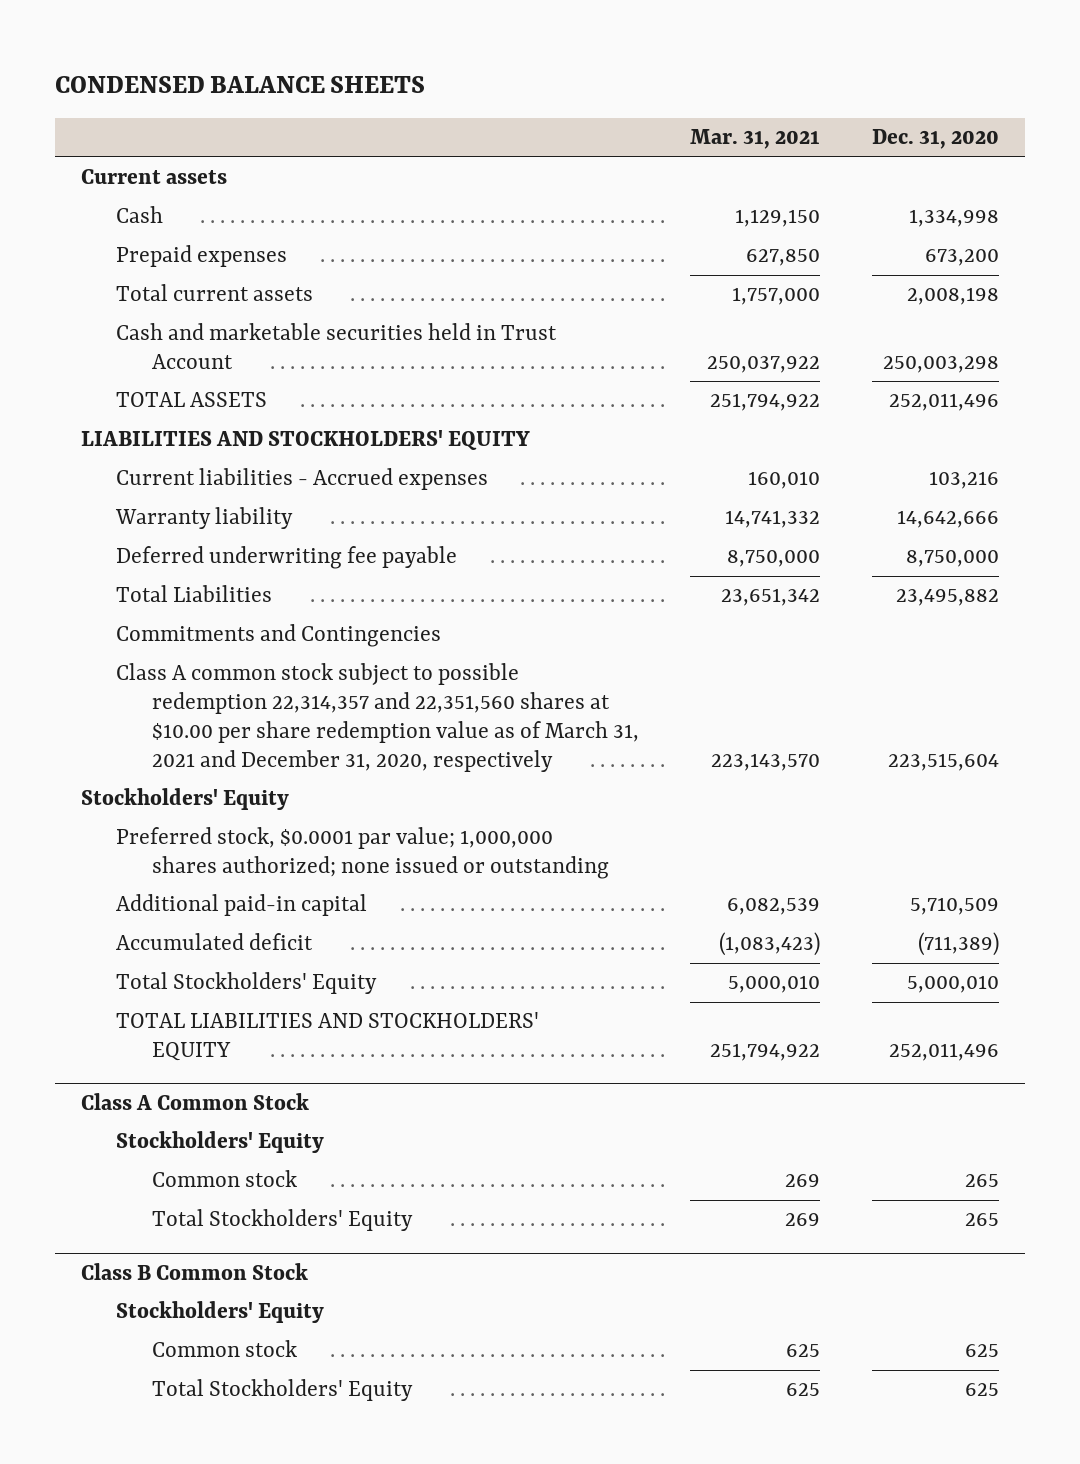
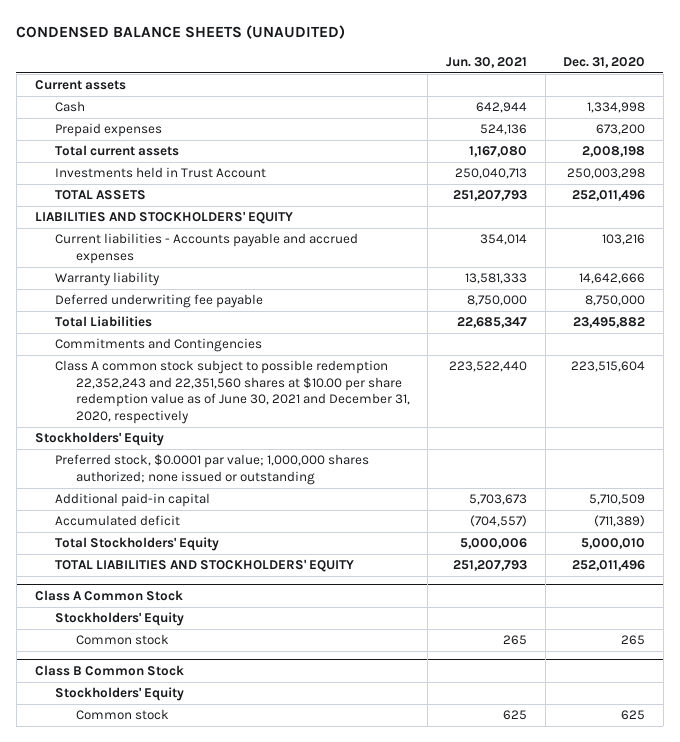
[55,76,426,94] CONDENSED BALANCE SHEETS -> [16,25,346,40] CONDENSED BALANCE SHEETS (UNAUDITED)
[690,129,821,150] Mar. 31, 2021 -> none
none -> [445,57,527,69] Jun. 30, 2021
[116,323,558,370] Cash and marketable securities held in Trust Account -> [55,167,267,179] Investments held in Trust Account
[116,468,489,491] Current liabilities - Accrued expenses -> [55,233,359,264] Current liabilities - Accounts payable and accrued expenses
[116,663,640,773] Class A common stock subject to possible redemption 22,314,357 and 22,351,560 shares at $10.00 per share redemption value as of March 31, 2021 and December 31, 2020, respectively -> [55,360,410,424] Class A common stock subject to possible redemption 22,352,243 and 22,351,560 shares at $10.00 per share redemption value as of June 30, 2021 and December 31, 2020, respectively
[152,1209,414,1232] Total Stockholders' Equity -> none
[152,1379,414,1402] Total Stockholders' Equity -> none

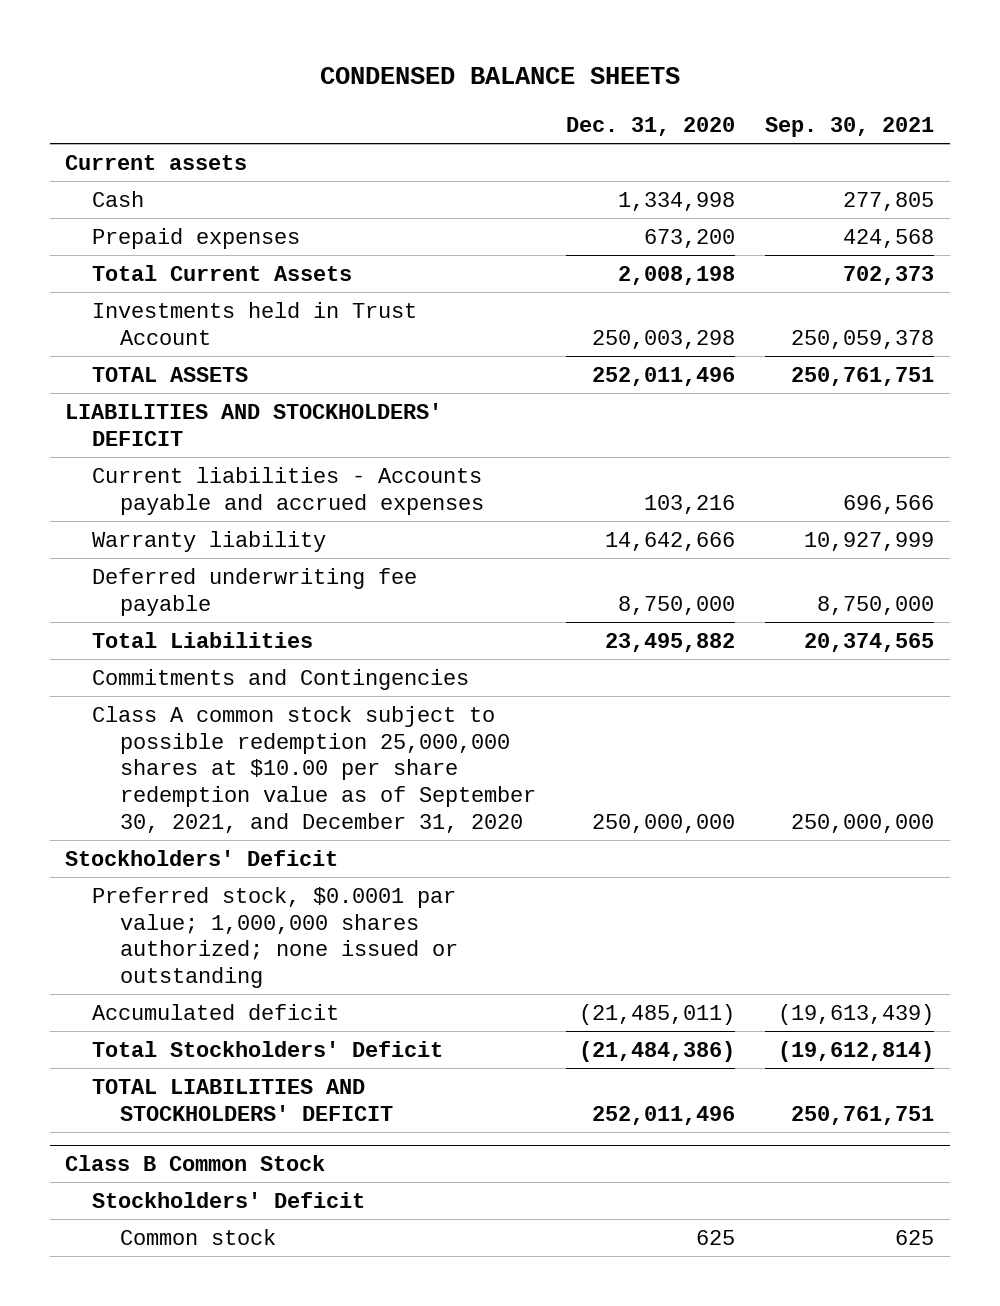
[16,25,346,40] CONDENSED BALANCE SHEETS (UNAUDITED) -> [319,67,680,85] CONDENSED BALANCE SHEETS
[445,57,527,69] Jun. 30, 2021 -> none
none -> [765,117,935,138] Sep. 30, 2021
[55,145,180,157] Total current assets -> [92,264,353,281] Total Current Assets
[34,211,293,225] LIABILITIES AND STOCKHOLDERS' EQUITY -> [65,402,443,446] LIABILITIES AND STOCKHOLDERS' DEFICIT
[55,360,410,424] Class A common stock subject to possible redemption 22,352,243 and 22,351,560 shares at $10.00 per share redemption value as of June 30, 2021 and December 31, 2020, respectively -> [92,705,536,834] Class A common stock subject to possible redemption 25,000,000 shares at $10.00 per share redemption value as of September 30, 2021, and December 31, 2020
[571,361,646,373] 223,515,604 -> [591,814,735,834] 250,000,000
[34,432,164,447] Stockholders' Equity -> [65,849,339,866] Stockholders' Deficit
[55,493,211,508] Additional paid-in capital -> none
[34,589,183,601] Class A Common Stock -> none
[55,612,185,627] Stockholders' Equity -> none
[75,634,169,646] Common stock -> none
[594,515,646,528] (711,389) -> [578,1003,735,1025] (21,485,011)
[55,537,220,552] Total Stockholders' Equity -> [92,1040,444,1057] Total Stockholders' Deficit
[581,538,646,550] 5,000,010 -> [578,1040,735,1062] (21,484,386)
[55,559,355,573] TOTAL LIABILITIES AND STOCKHOLDERS' EQUITY -> [92,1078,393,1121] TOTAL LIABILITIES AND STOCKHOLDERS' DEFICIT
[55,687,185,702] Stockholders' Equity -> [92,1191,366,1208] Stockholders' Deficit

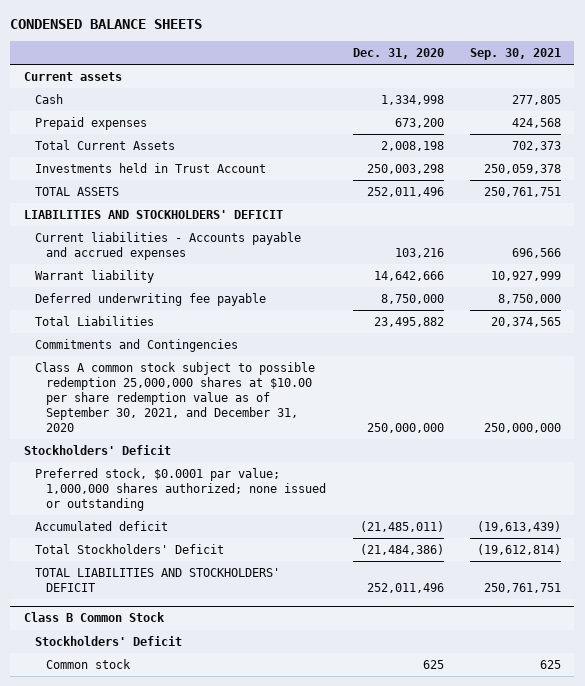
[92,530,327,552] Warranty liability -> [34,269,154,283] Warrant liability

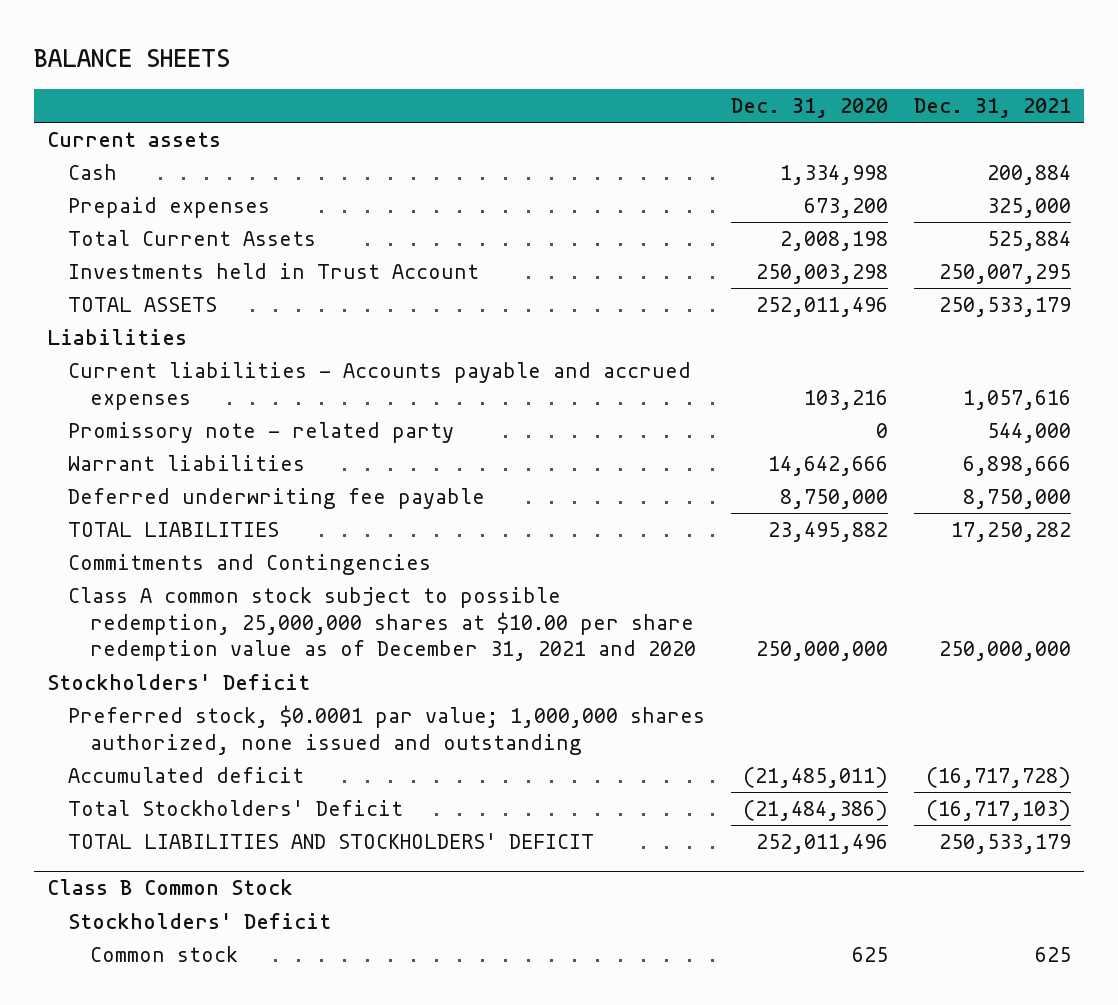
[10,18,203,29] CONDENSED BALANCE SHEETS -> [33,49,230,68] BALANCE SHEETS
[470,47,562,60] Sep. 30, 2021 -> none
none -> [913,97,1071,118] Dec. 31, 2021
[23,209,283,219] LIABILITIES AND STOCKHOLDERS' DEFICIT -> none
none -> [46,329,187,346] Liabilities
none -> [68,422,455,444] Promissory note - related party
[34,269,154,283] Warrant liability -> [68,455,306,472] Warrant liabilities
[34,315,154,326] Total Liabilities -> [68,522,280,538] TOTAL LIABILITIES
[34,361,315,432] Class A common stock subject to possible redemption 25,000,000 shares at $10.00 per share redemption value as of September 30, 2021, and December 31, 2020 -> [68,587,696,662] Class A common stock subject to possible redemption, 25,000,000 shares at $10.00 per share redemption value as of December 31, 2021 and 2020
[34,467,327,511] Preferred stock, $0.0001 par value; 1,000,000 shares authorized; none issued or outstanding -> [68,705,706,755] Preferred stock, $0.0001 par value; 1,000,000 shares authorized, none issued and outstanding

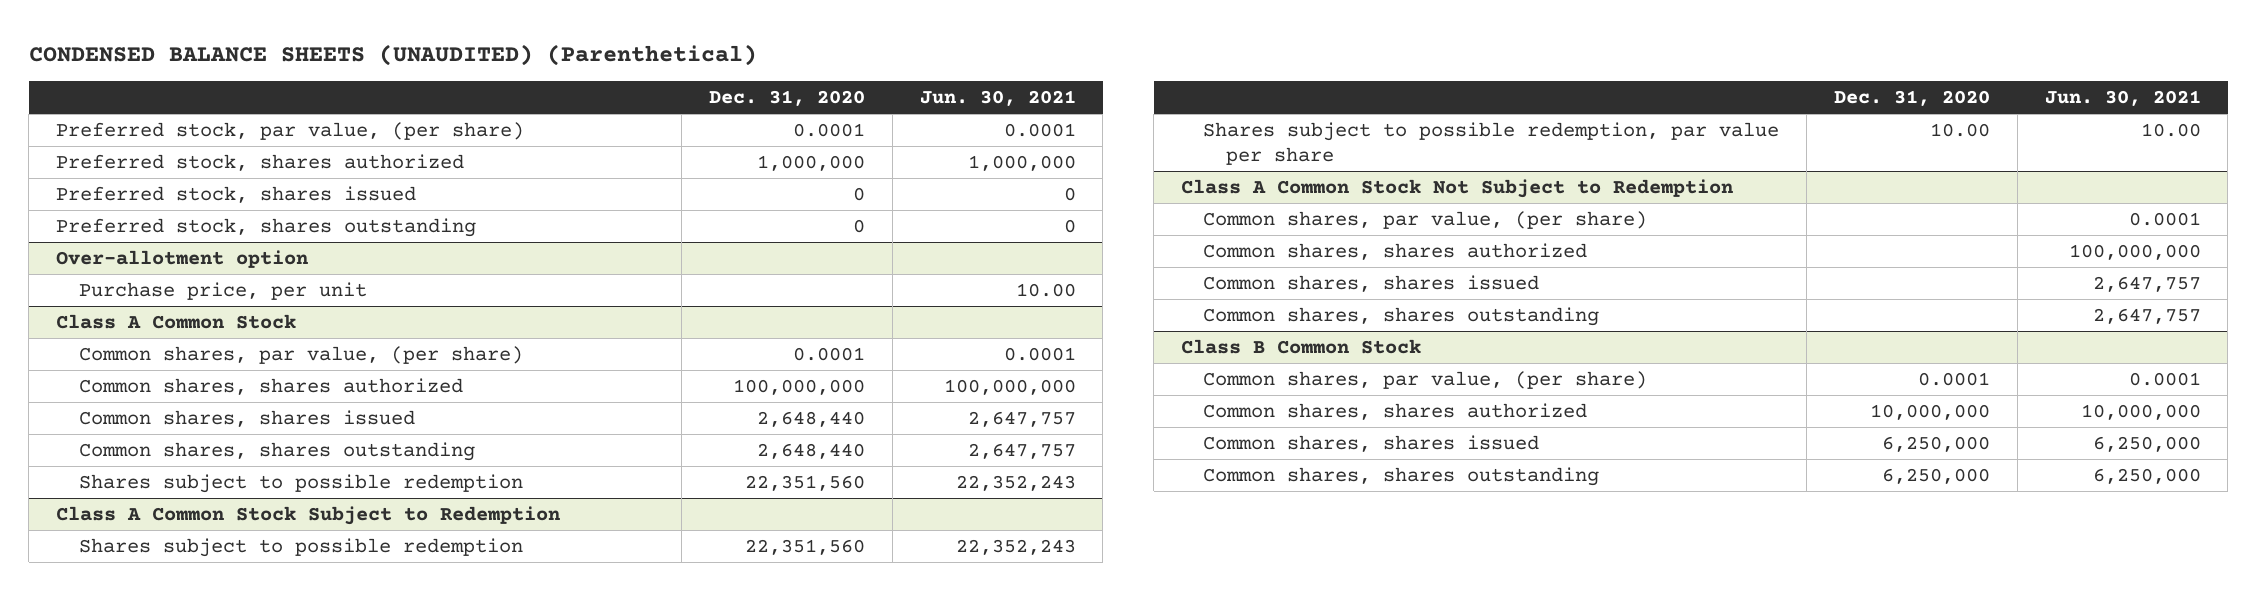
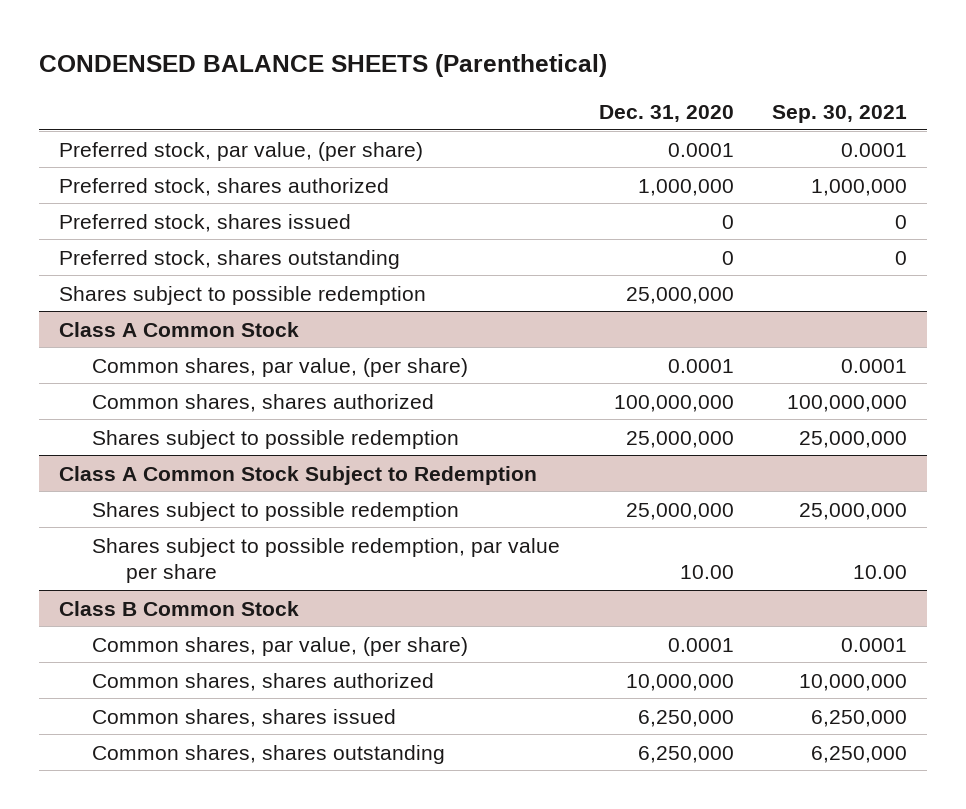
[28,43,757,66] CONDENSED BALANCE SHEETS (UNAUDITED) (Parenthetical) -> [39,54,608,78] CONDENSED BALANCE SHEETS (Parenthetical)
[919,89,1076,106] Jun. 30, 2021 -> none
none -> [772,104,908,123] Sep. 30, 2021
[56,249,309,268] Over-allotment option -> none
[78,281,367,300] Purchase price, per unit -> none
none -> [58,285,426,305] Shares subject to possible redemption
[78,409,415,427] Common shares, shares issued -> none
[78,441,475,461] Common shares, shares outstanding -> none
[745,474,866,491] 22,351,560 -> [625,430,734,448] 25,000,000
[745,538,866,555] 22,351,560 -> [625,502,734,520] 25,000,000
[1181,178,1734,198] Class A Common Stock Not Subject to Redemption -> none
[1203,210,1648,229] Common shares, par value, (per share) -> none
[1203,242,1588,260] Common shares, shares authorized -> none
[1203,274,1540,292] Common shares, shares issued -> none
[1203,306,1600,326] Common shares, shares outstanding -> none

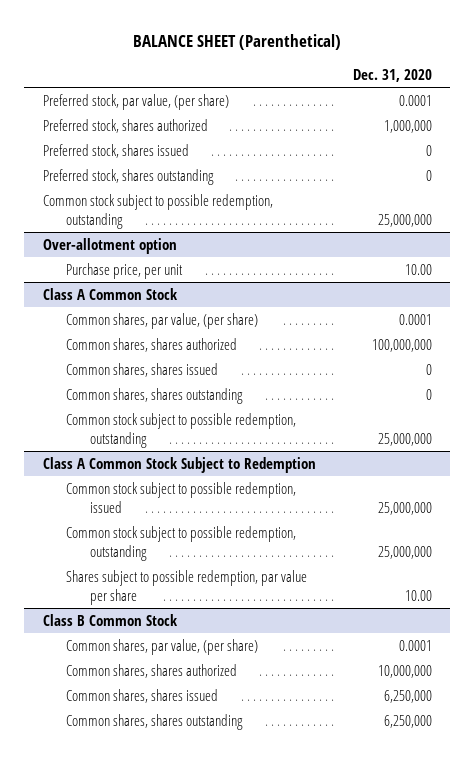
[39,54,608,78] CONDENSED BALANCE SHEETS (Parenthetical) -> [133,34,342,51] BALANCE SHEET (Parenthetical)
[772,104,908,123] Sep. 30, 2021 -> none
[58,285,426,305] Shares subject to possible redemption -> [42,193,273,229] Common stock subject to possible redemption, outstanding
none -> [42,237,177,254] Over-allotment option
none -> [66,262,184,279] Purchase price, per unit
none -> [66,362,219,377] Common shares, shares issued
none -> [66,387,244,404] Common shares, shares outstanding
[92,429,460,449] Shares subject to possible redemption -> [66,412,297,448] Common stock subject to possible redemption, outstanding
none -> [66,481,297,513] Common stock subject to possible redemption, issued
[92,501,460,521] Shares subject to possible redemption -> [66,525,297,561] Common stock subject to possible redemption, outstanding

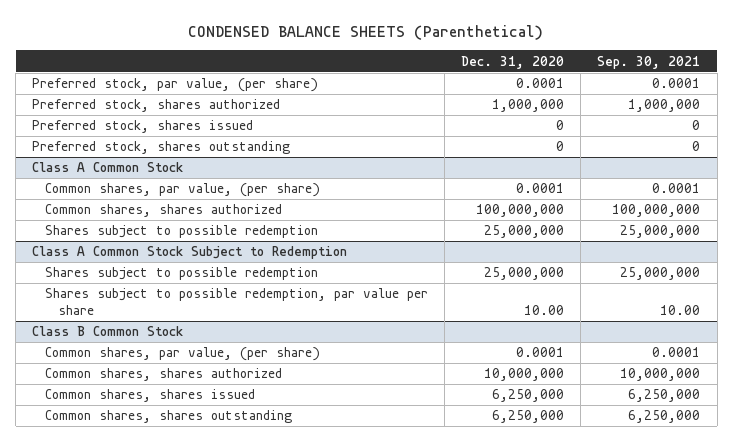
[133,34,342,51] BALANCE SHEET (Parenthetical) -> [188,24,544,40] CONDENSED BALANCE SHEETS (Parenthetical)
none -> [597,55,701,69] Sep. 30, 2021
[42,193,273,229] Common stock subject to possible redemption, outstanding -> none
[42,237,177,254] Over-allotment option -> none
[66,262,184,279] Purchase price, per unit -> none
[66,362,219,377] Common shares, shares issued -> none
[66,387,244,404] Common shares, shares outstanding -> none
[66,412,297,448] Common stock subject to possible redemption, outstanding -> [44,225,318,239] Shares subject to possible redemption
[66,481,297,513] Common stock subject to possible redemption, issued -> none
[66,525,297,561] Common stock subject to possible redemption, outstanding -> [44,267,318,281] Shares subject to possible redemption

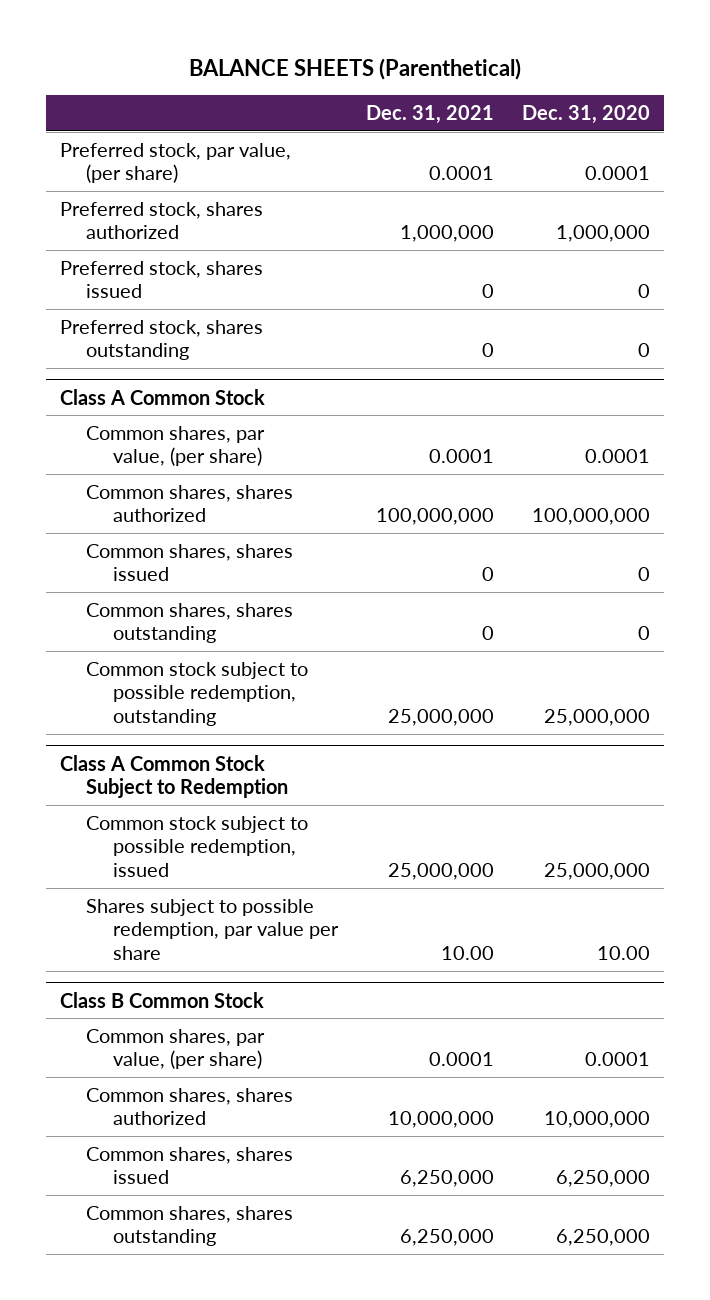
[188,24,544,40] CONDENSED BALANCE SHEETS (Parenthetical) -> [188,58,521,81] BALANCE SHEETS (Parenthetical)
[597,55,701,69] Sep. 30, 2021 -> none
none -> [365,104,494,124] Dec. 31, 2021
none -> [86,543,294,582] Common shares, shares issued
none -> [86,602,294,644] Common shares, shares outstanding
[44,225,318,239] Shares subject to possible redemption -> [86,661,309,727] Common stock subject to possible redemption, outstanding
[44,267,318,281] Shares subject to possible redemption -> [86,815,309,878] Common stock subject to possible redemption, issued

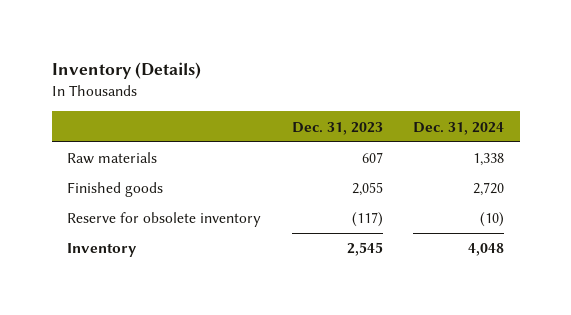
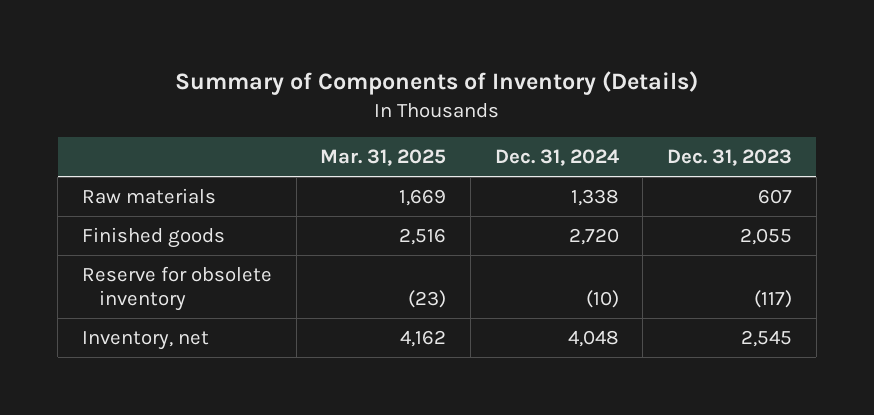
[51,62,201,80] Inventory (Details) -> [175,71,699,96] Summary of Components of Inventory (Details)
none -> [320,149,447,167] Mar. 31, 2025
[66,243,137,258] Inventory -> [82,331,210,351] Inventory, net

